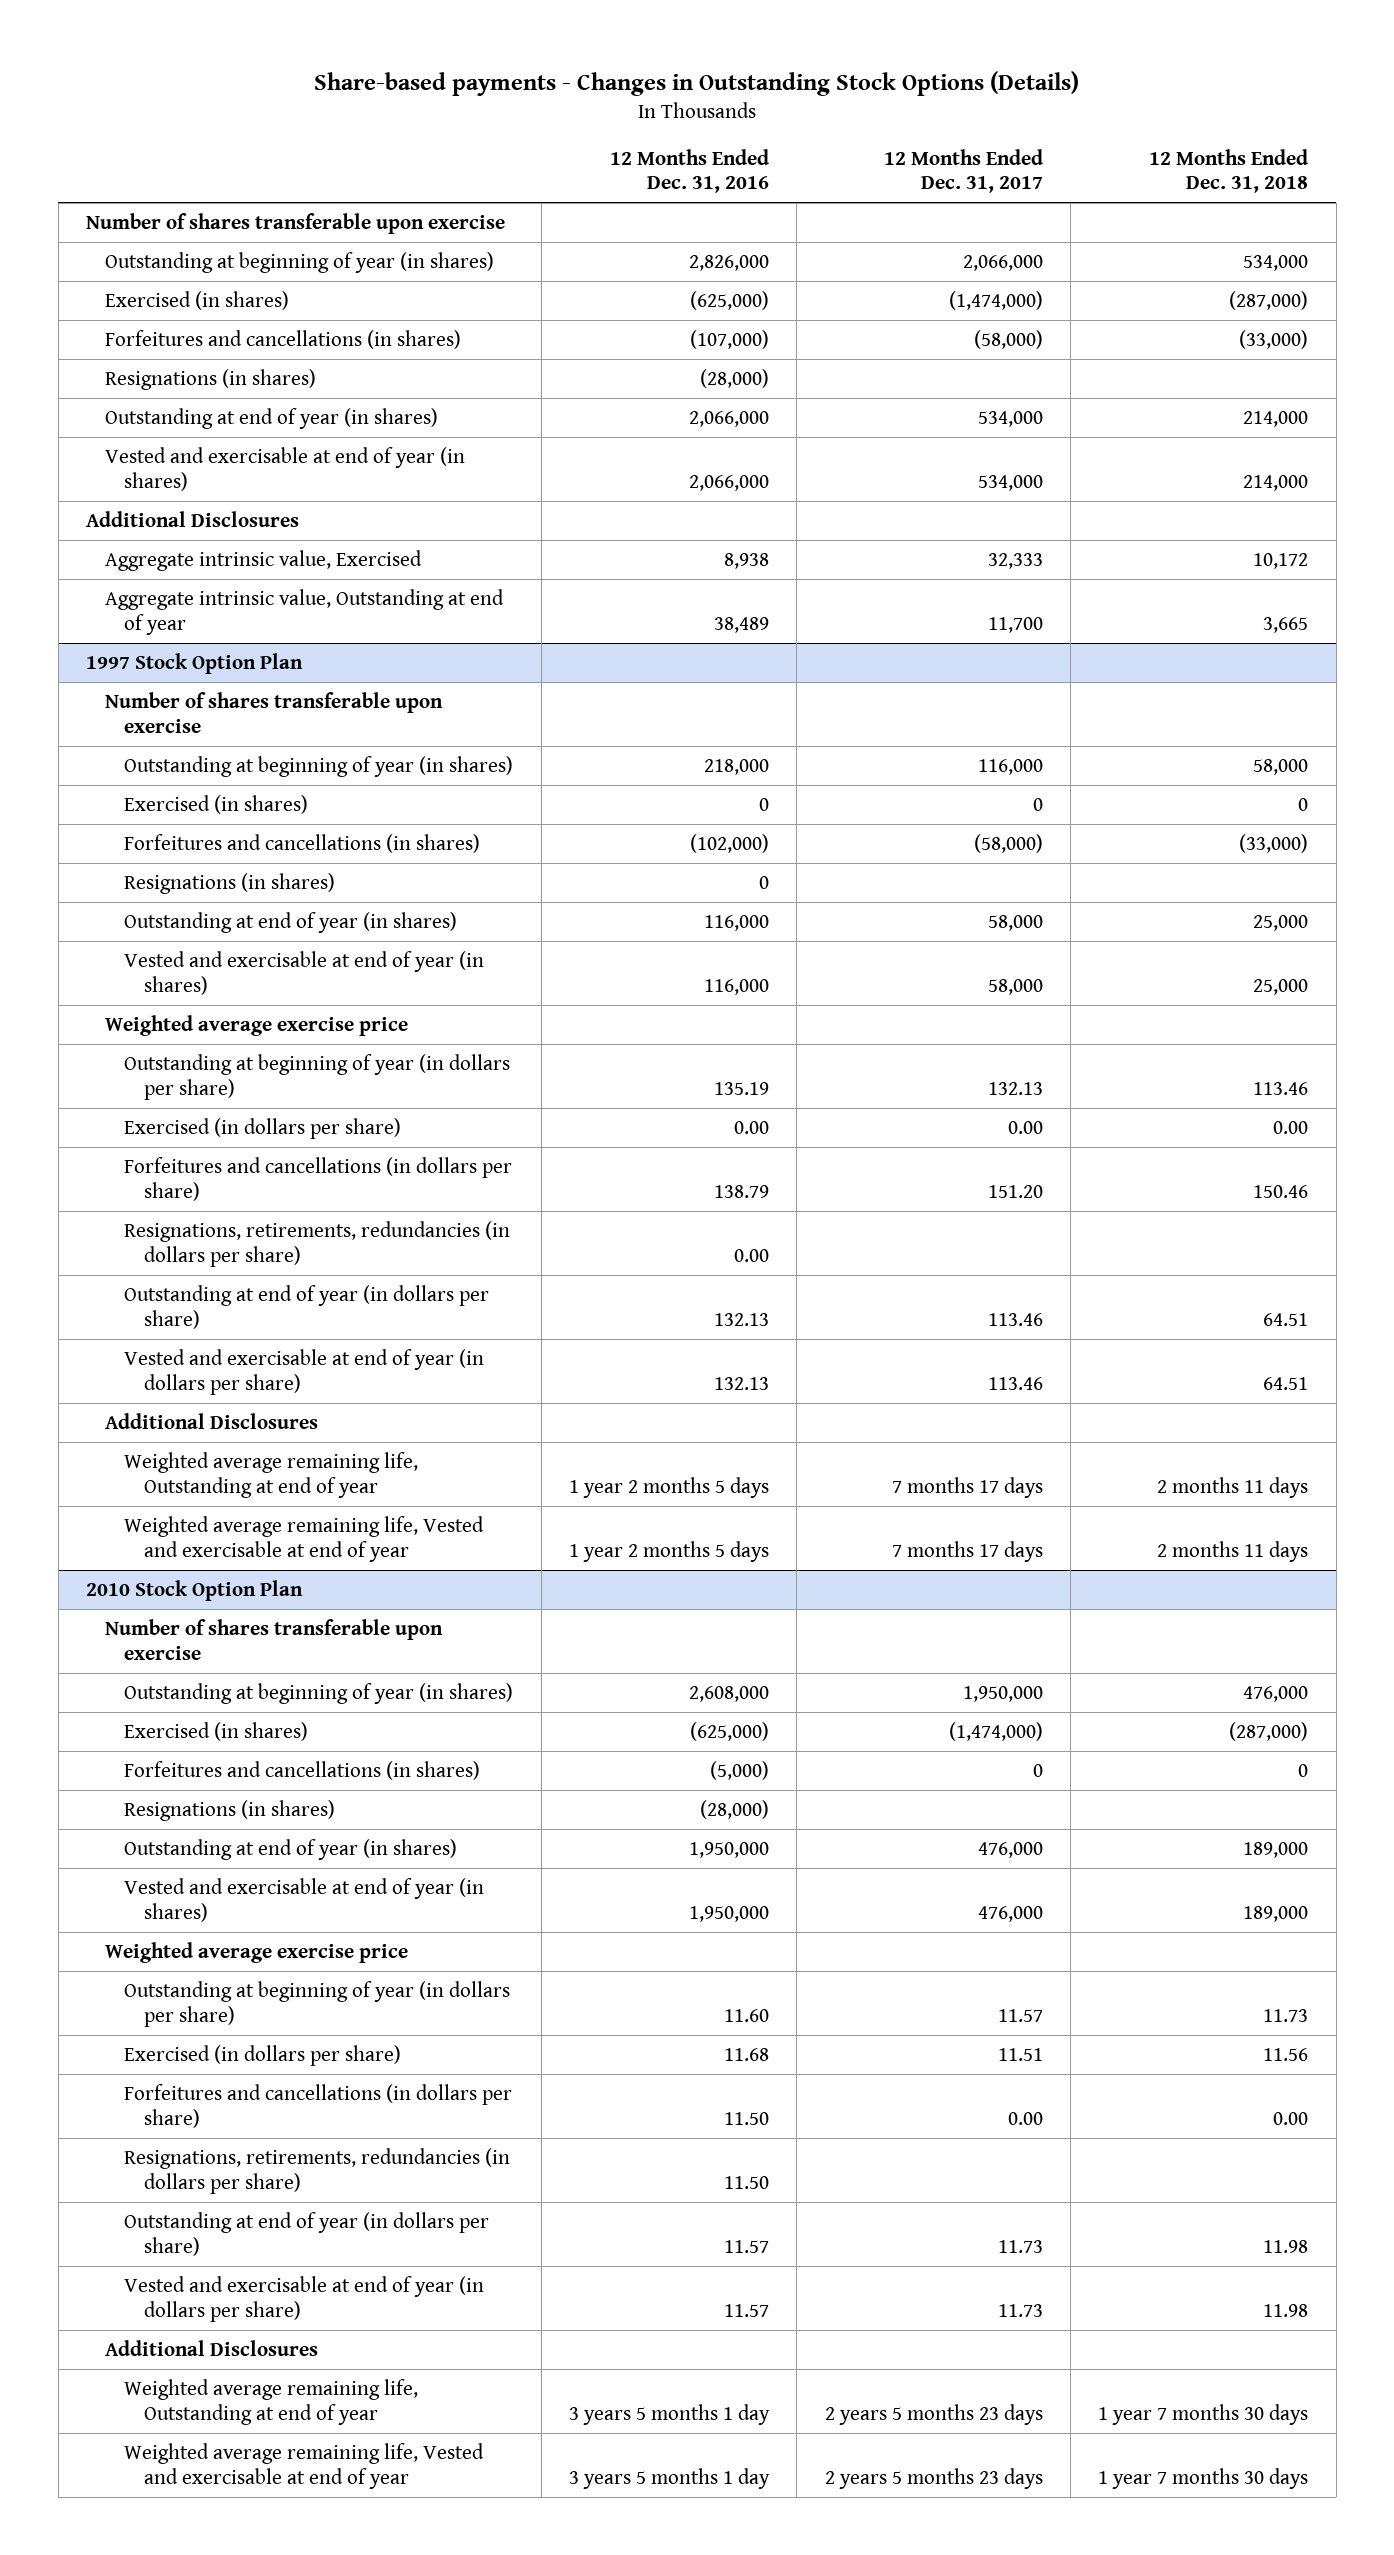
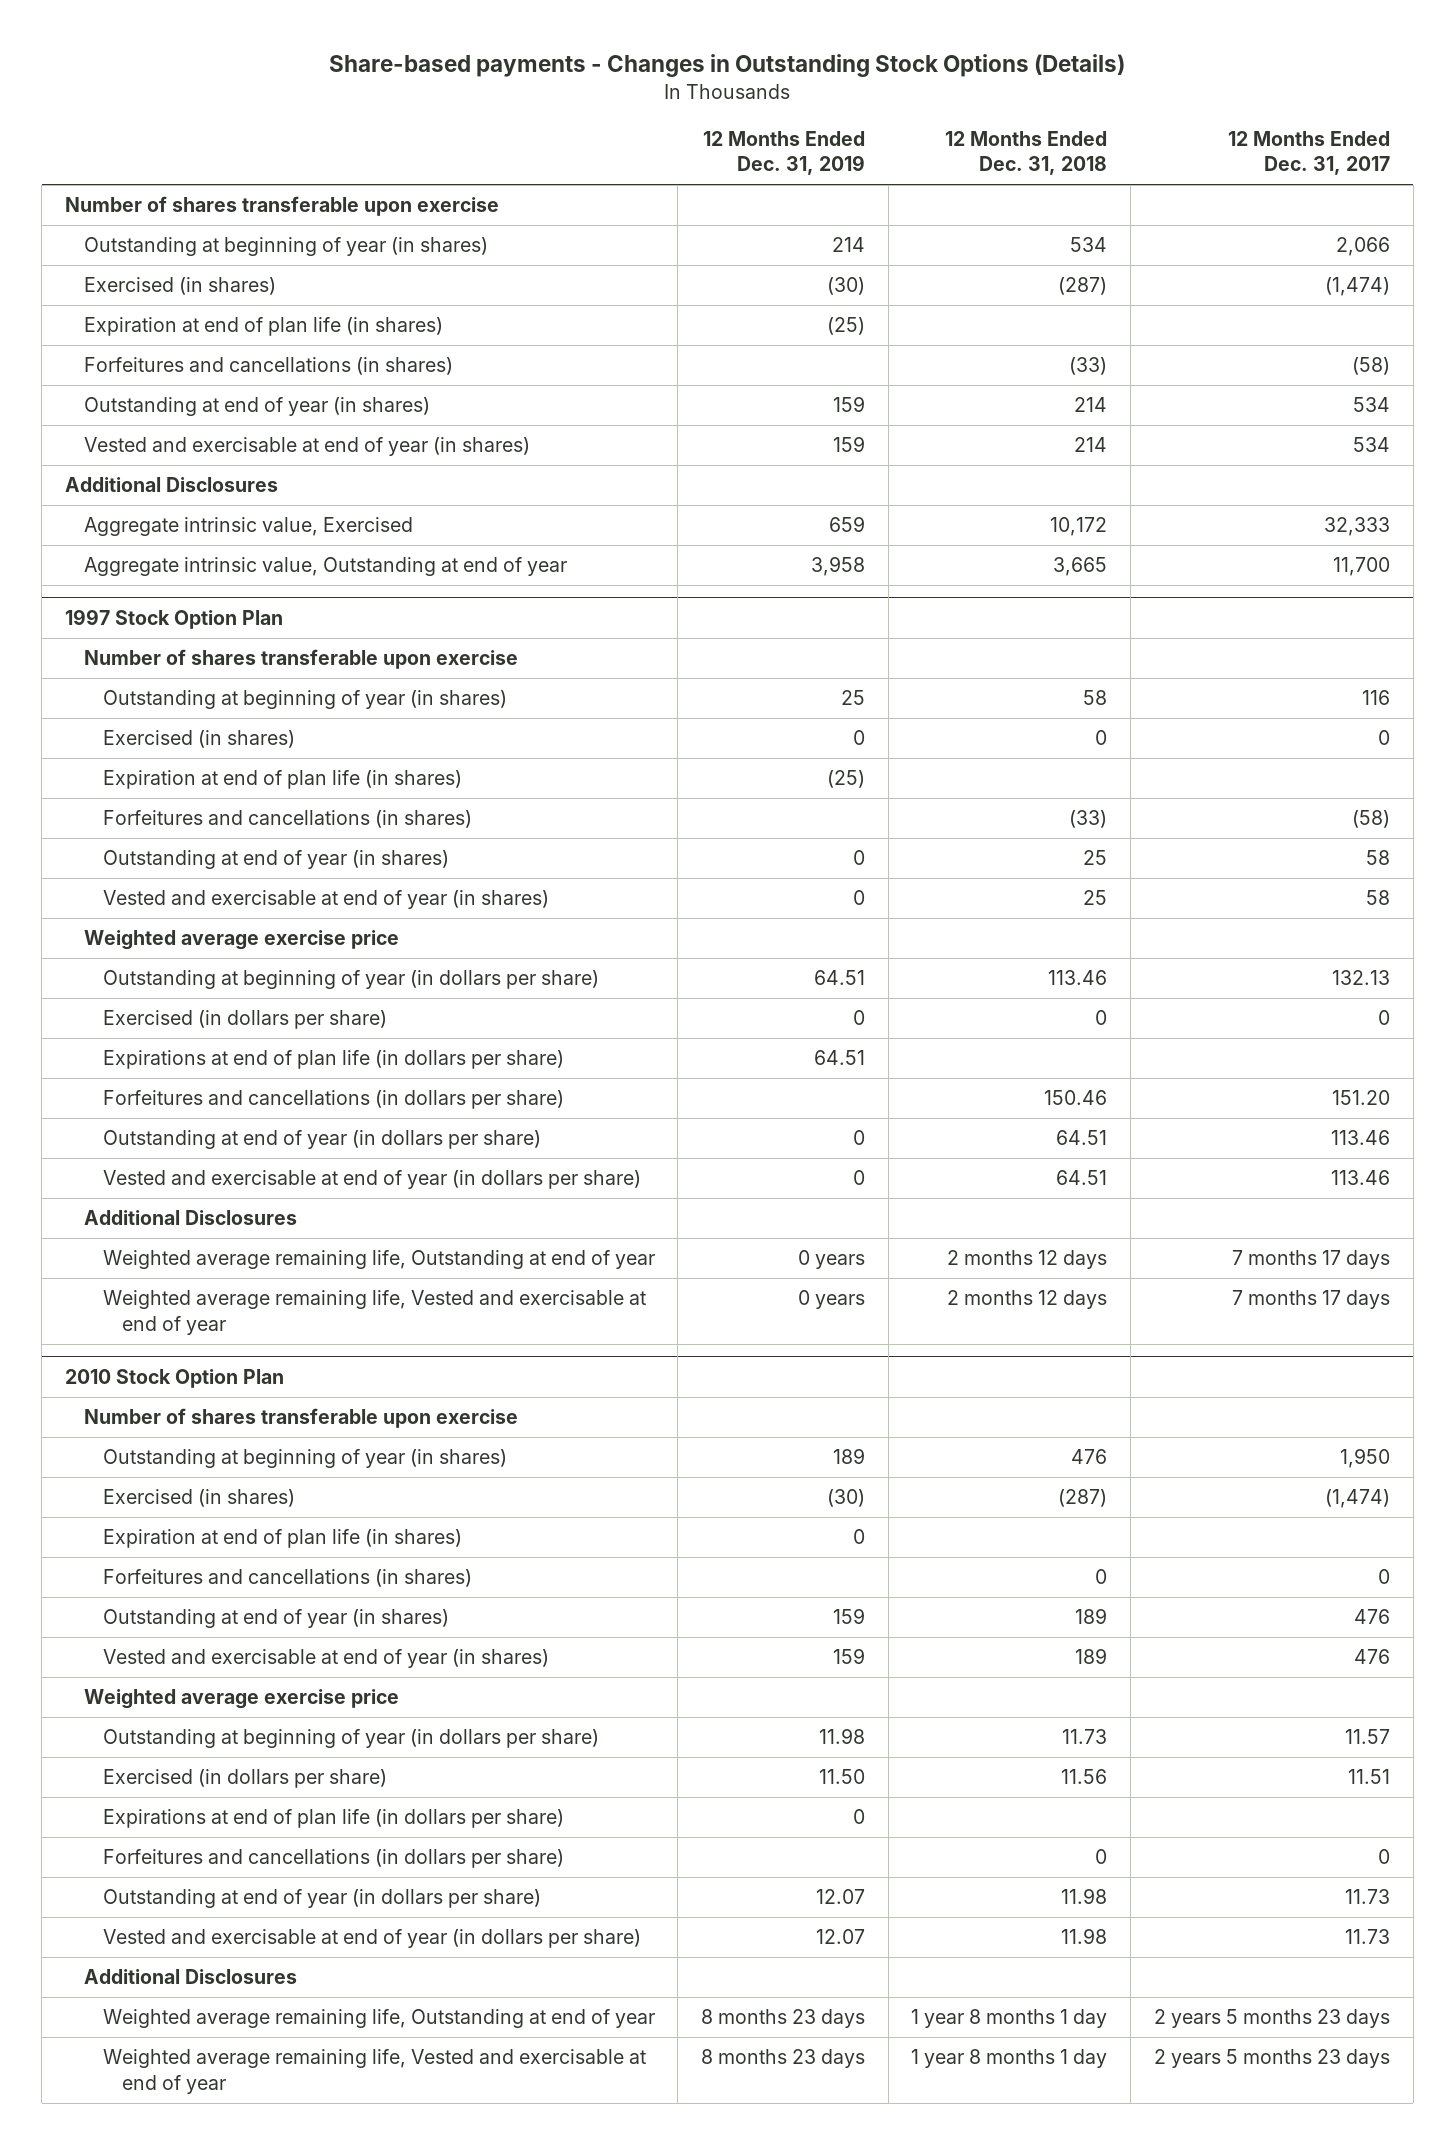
[610,148,770,194] 12 Months Ended Dec. 31, 2016 -> none
none -> [703,130,866,176] 12 Months Ended Dec. 31, 2019
[105,369,317,391] Resignations (in shares) -> none
[962,255,1043,272] 2,066,000 -> [1335,237,1390,257] 2,066
[1243,255,1309,272] 534,000 -> [1070,237,1108,253] 534
[948,291,1043,311] (1,474,000) -> [1324,277,1390,297] (1,474)
[1229,291,1309,311] (287,000) -> [1058,277,1108,296] (287)
none -> [83,317,443,337] Expiration at end of plan life (in shares)
[973,330,1043,350] (58,000) -> [1351,357,1390,376] (58)
[1239,330,1309,350] (33,000) -> [1069,357,1108,376] (33)
[977,411,1043,428] 534,000 -> [1352,397,1390,413] 534
[1243,411,1309,428] 214,000 -> [1074,397,1108,413] 214
[977,474,1043,491] 534,000 -> [1352,437,1390,453] 534
[1243,474,1309,491] 214,000 -> [1074,437,1108,453] 214
[977,759,1043,776] 116,000 -> [1361,690,1390,706] 116
[1253,759,1309,776] 58,000 -> [1083,690,1108,706] 58
[124,873,336,895] Resignations (in shares) -> none
none -> [102,770,462,790] Expiration at end of plan life (in shares)
[973,834,1043,854] (58,000) -> [1351,810,1390,829] (58)
[1239,834,1309,854] (33,000) -> [1069,810,1108,829] (33)
[987,915,1043,932] 58,000 -> [1365,850,1390,866] 58
[1253,915,1309,932] 25,000 -> [1083,850,1108,866] 25
[987,978,1043,995] 58,000 -> [1365,890,1390,906] 58
[1253,978,1309,995] 25,000 -> [1083,890,1108,906] 25
[1007,1121,1043,1135] 0.00 -> [1377,1010,1390,1026] 0
[1273,1121,1309,1135] 0.00 -> [1095,1010,1108,1026] 0
none -> [102,1050,564,1070] Expirations at end of plan life (in dollars per share)
[124,1221,511,1267] Resignations, retirements, redundancies (in dollars per share) -> none
[1157,1476,1309,1498] 2 months 11 days -> [947,1250,1108,1270] 2 months 12 days
[1157,1540,1309,1562] 2 months 11 days -> [947,1290,1108,1310] 2 months 12 days
[962,1686,1043,1703] 1,950,000 -> [1339,1448,1390,1469] 1,950
[1243,1686,1309,1703] 476,000 -> [1071,1449,1108,1465] 476
[948,1722,1043,1742] (1,474,000) -> [1324,1489,1390,1509] (1,474)
[1229,1722,1309,1742] (287,000) -> [1058,1489,1108,1508] (287)
none -> [102,1529,462,1549] Expiration at end of plan life (in shares)
[124,1800,336,1822] Resignations (in shares) -> none
[977,1842,1043,1859] 476,000 -> [1353,1609,1390,1625] 476
[1243,1842,1309,1859] 189,000 -> [1075,1608,1108,1625] 189
[977,1905,1043,1922] 476,000 -> [1353,1649,1390,1665] 476
[1243,1905,1309,1922] 189,000 -> [1075,1648,1108,1665] 189
[124,2148,511,2194] Resignations, retirements, redundancies (in dollars per share) -> none
none -> [102,1809,564,1829] Expirations at end of plan life (in dollars per share)
[1007,2111,1043,2125] 0.00 -> [1377,1849,1390,1865] 0
[1273,2111,1309,2125] 0.00 -> [1095,1849,1108,1865] 0
[1098,2403,1309,2425] 1 year 7 months 30 days -> [911,2009,1108,2029] 1 year 8 months 1 day
[1098,2467,1309,2489] 1 year 7 months 30 days -> [911,2049,1108,2069] 1 year 8 months 1 day

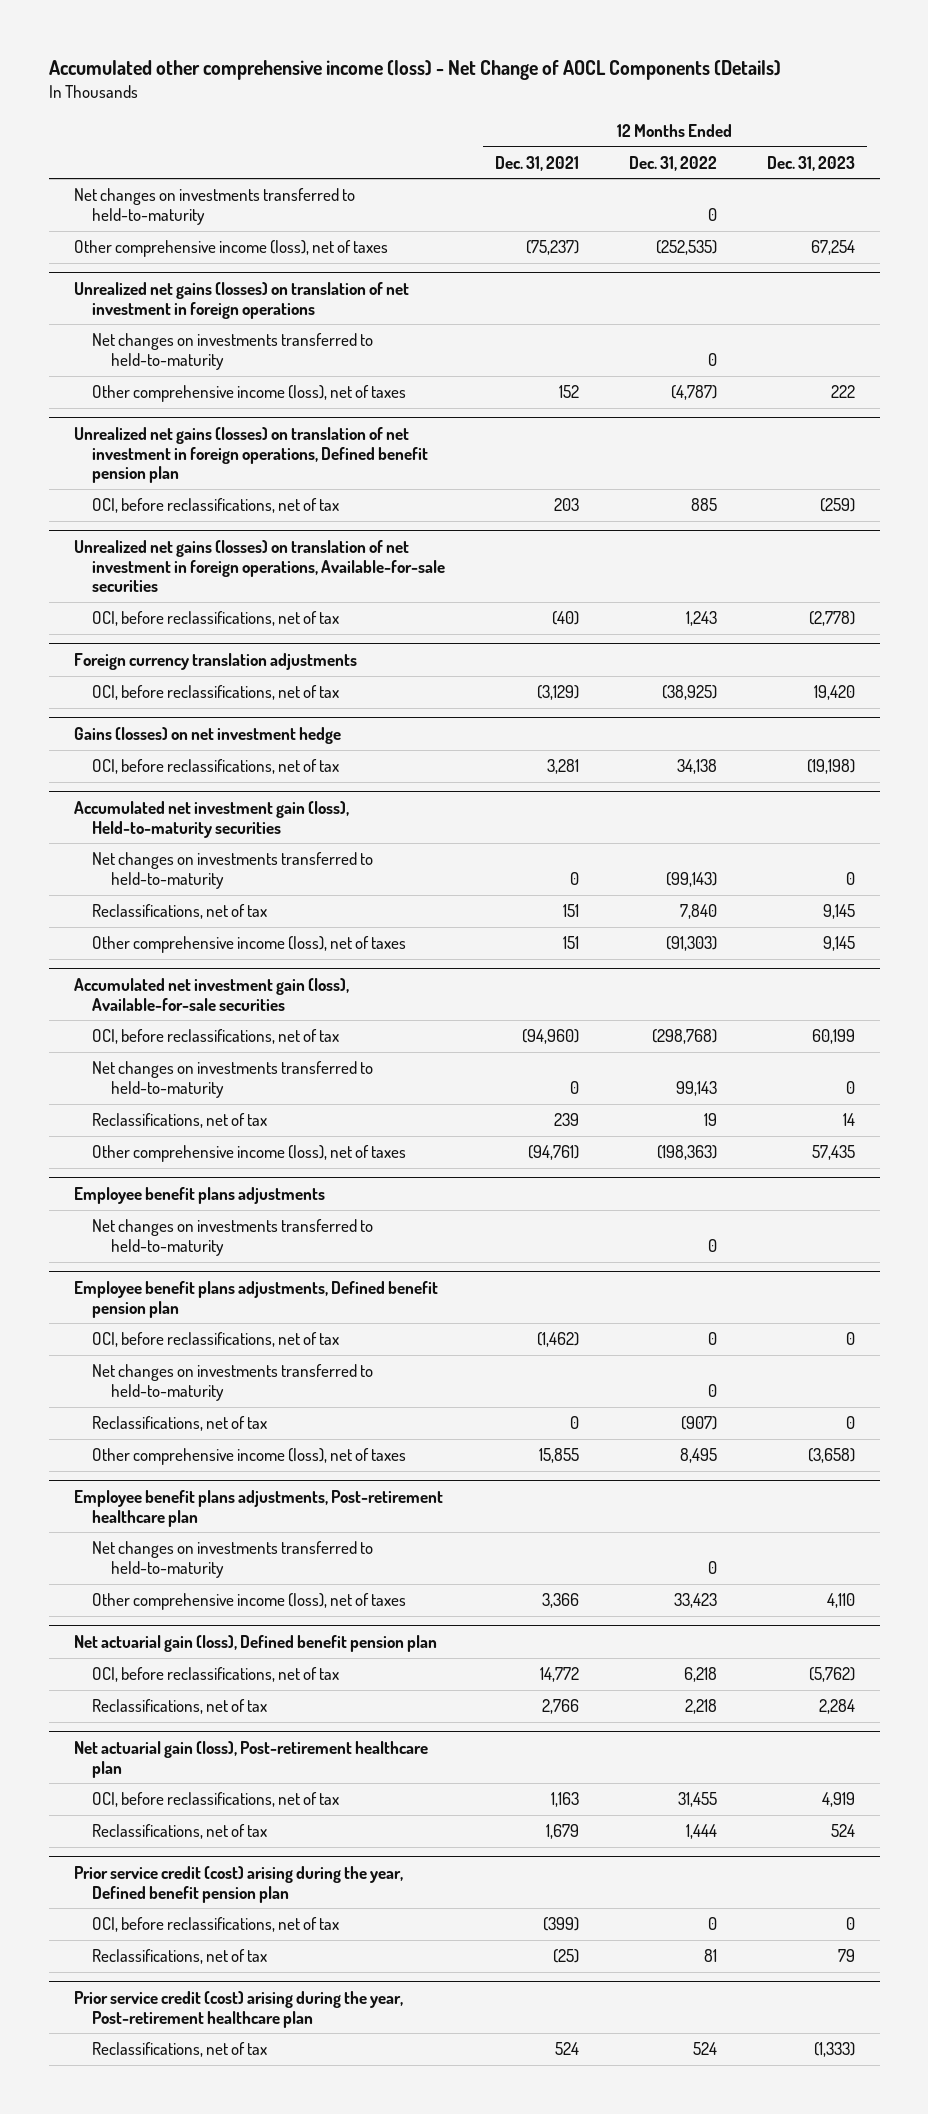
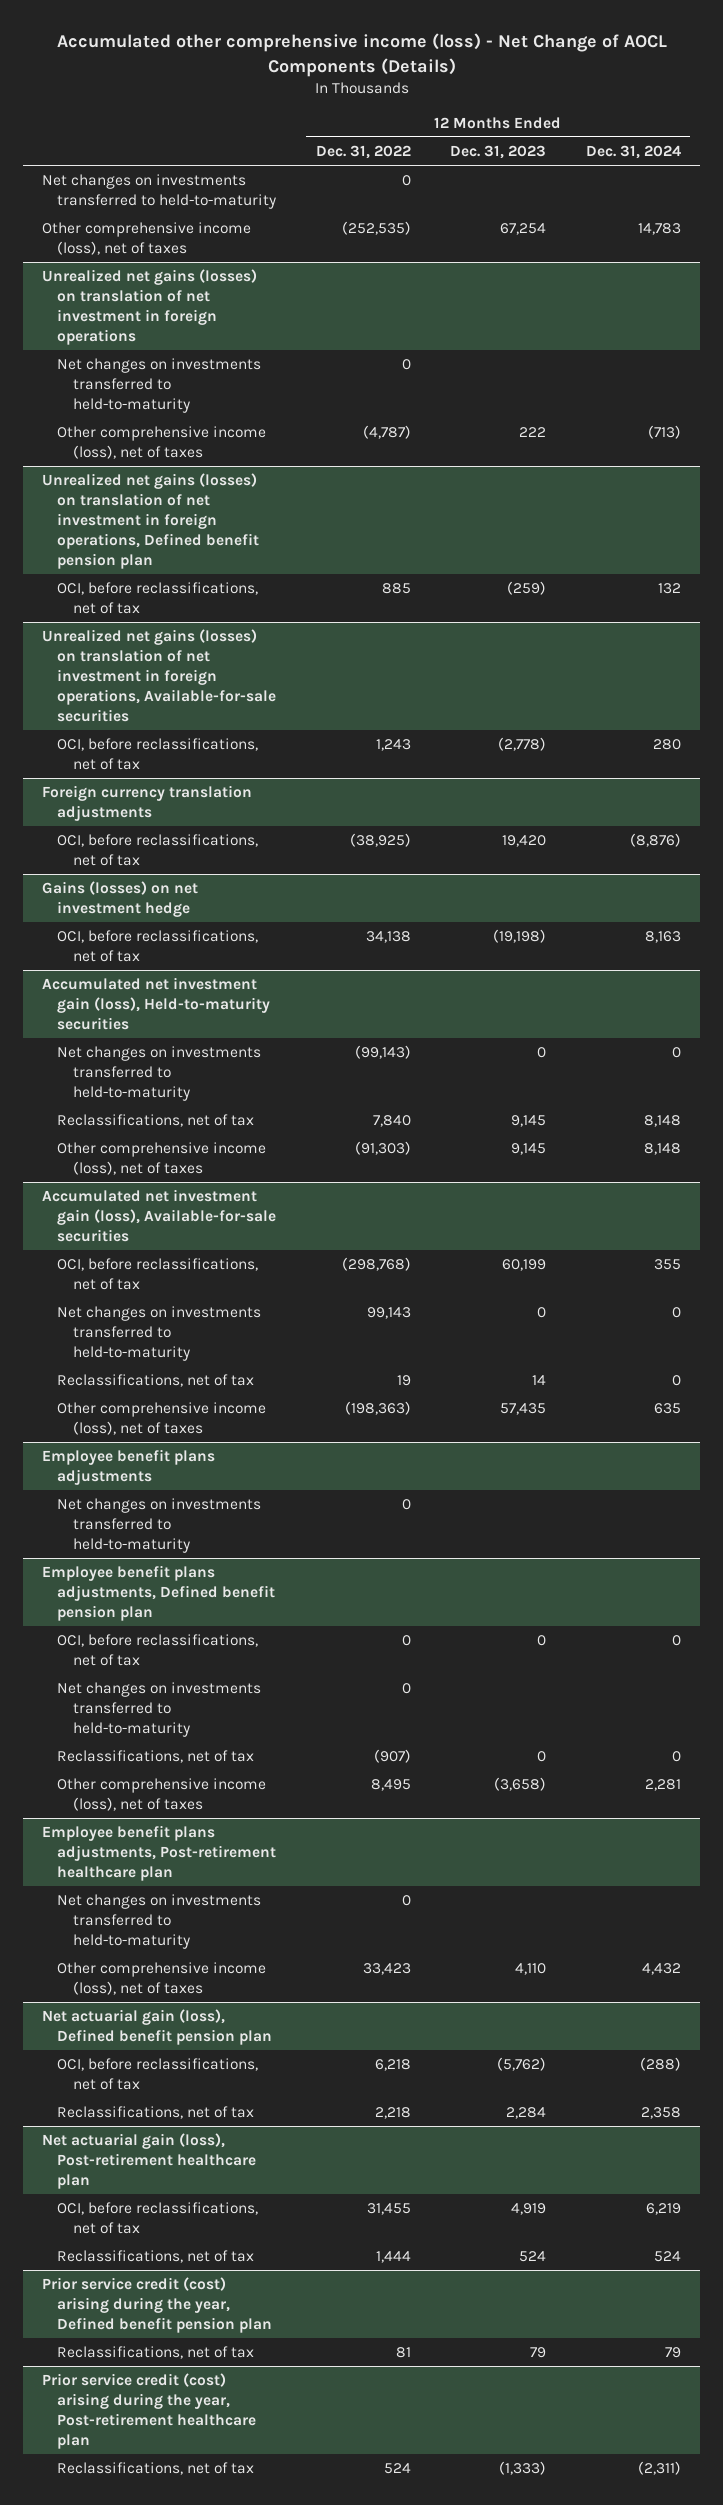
[495,155,580,171] Dec. 31, 2021 -> none
none -> [585,144,681,159] Dec. 31, 2024
[92,1917,340,1933] OCI, before reclassifications, net of tax -> none

